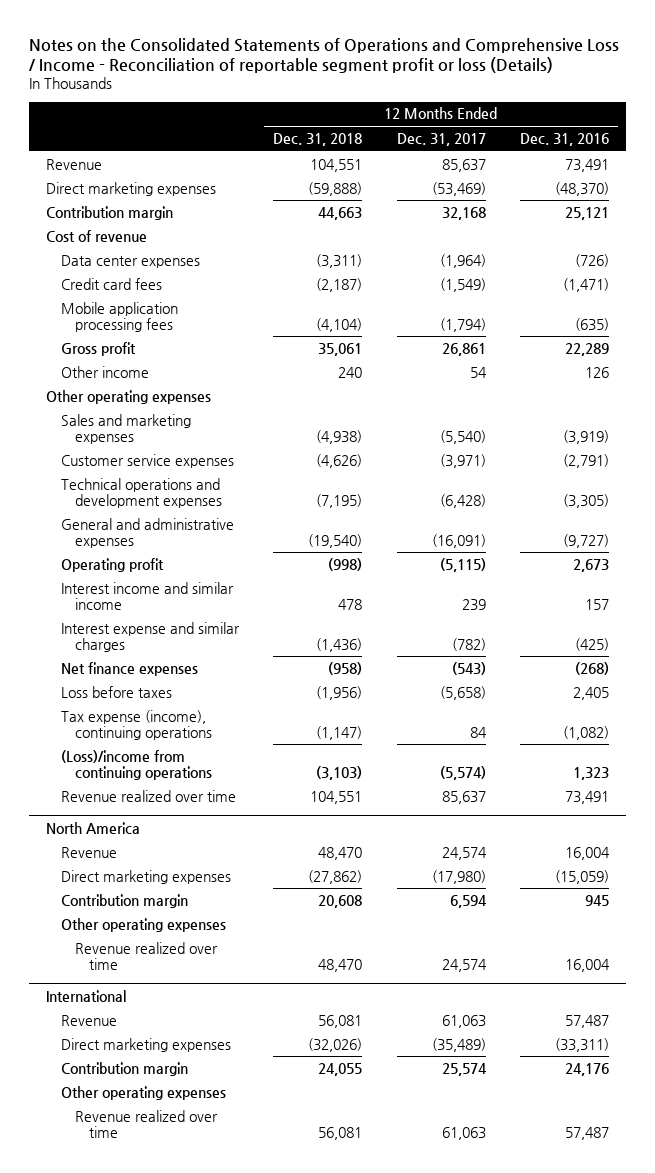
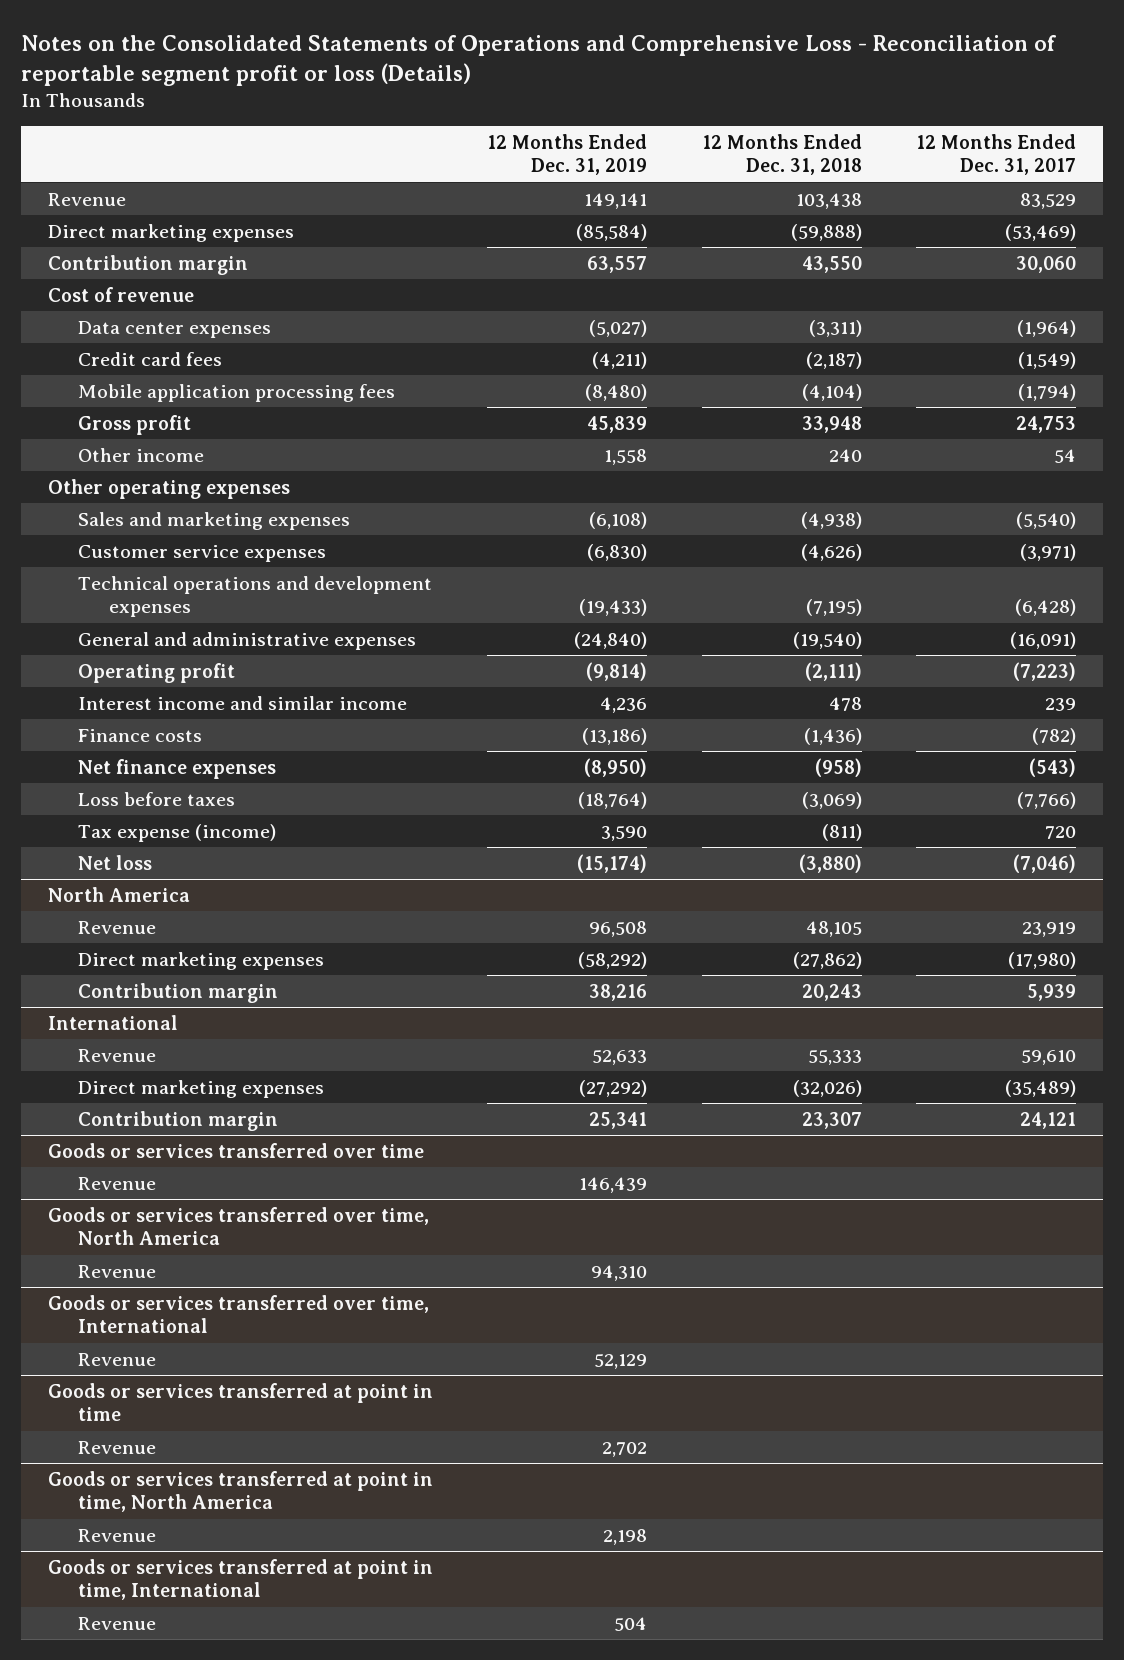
[28,37,619,74] Notes on the Consolidated Statements of Operations and Comprehensive Loss / Income - Reconciliation of reportable segment profit or loss (Details) -> [20,34,1056,86] Notes on the Consolidated Statements of Operations and Comprehensive Loss - Reconciliation of reportable segment profit or loss (Details)
[520,132,610,146] Dec. 31, 2016 -> none
none -> [487,133,648,176] 12 Months Ended Dec. 31, 2019
[310,158,363,172] 104,551 -> [795,192,862,209] 103,438
[441,158,486,172] 85,637 -> [1020,192,1077,209] 83,529
[318,206,363,220] 44,663 -> [801,255,862,273] 43,550
[441,206,486,220] 32,168 -> [1016,255,1077,273] 30,060
[318,342,363,356] 35,061 -> [801,415,862,433] 33,948
[441,342,486,356] 26,861 -> [1016,415,1077,433] 24,753
[328,557,363,571] (998) -> [804,661,862,681] (2,111)
[439,557,486,572] (5,115) -> [1013,661,1077,681] (7,223)
[60,621,240,652] Interest expense and similar charges -> [78,728,203,742] Finance costs
[60,749,213,780] (Loss)/income from continuing operations -> none
[60,789,236,802] Revenue realized over time -> none
[316,685,363,700] (1,956) -> [801,791,862,809] (3,069)
[439,685,486,700] (5,658) -> [1017,791,1077,809] (7,766)
[60,709,213,740] Tax expense (income), continuing operations -> [78,823,277,842] Tax expense (income)
[316,725,363,740] (1,147) -> [821,823,862,841] (811)
[469,726,487,738] 84 -> [1045,825,1077,839] 720
none -> [78,854,153,870] Net loss
[318,846,363,860] 48,470 -> [805,920,862,937] 48,105
[441,846,487,860] 24,574 -> [1022,921,1077,937] 23,919
[60,917,226,932] Other operating expenses -> none
[75,941,219,970] Revenue realized over time -> none
[318,894,363,908] 20,608 -> [801,983,862,1001] 20,243
[449,894,487,908] 6,594 -> [1027,983,1077,1001] 5,939
[318,1014,363,1028] 56,081 -> [807,1049,862,1065] 55,333
[441,1014,486,1028] 61,063 -> [1021,1049,1077,1065] 59,610
[60,1085,226,1100] Other operating expenses -> none
[75,1109,219,1138] Revenue realized over time -> none
[318,1062,363,1076] 24,055 -> [801,1111,862,1129] 23,307
[441,1062,487,1076] 25,574 -> [1020,1111,1077,1129] 24,121
none -> [47,1142,424,1158] Goods or services transferred over time
none -> [78,1176,157,1190] Revenue
none -> [47,1206,429,1246] Goods or services transferred over time, North America
none -> [78,1264,157,1278] Revenue
none -> [47,1294,429,1334] Goods or services transferred over time, International
none -> [78,1352,157,1366] Revenue
none -> [47,1382,433,1422] Goods or services transferred at point in time
none -> [78,1440,157,1454] Revenue
none -> [47,1470,433,1513] Goods or services transferred at point in time, North America
none -> [78,1528,157,1542] Revenue
none -> [47,1558,433,1601] Goods or services transferred at point in time, International
none -> [78,1616,157,1630] Revenue

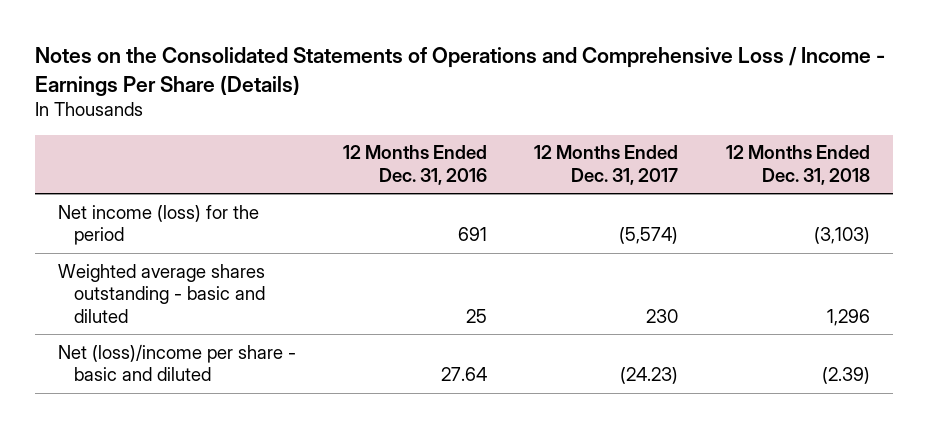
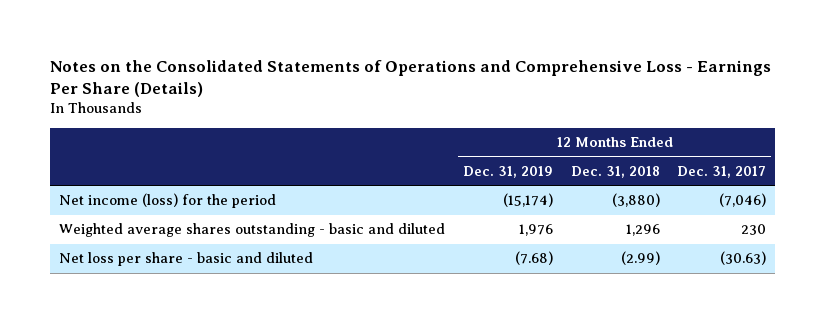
[34,47,885,96] Notes on the Consolidated Statements of Operations and Comprehensive Loss / Income - Earnings Per Share (Details) -> [49,59,771,97] Notes on the Consolidated Statements of Operations and Comprehensive Loss - Earnings Per Share (Details)
[343,145,488,186] 12 Months Ended Dec. 31, 2016 -> none
none -> [462,165,553,178] Dec. 31, 2019
[619,227,679,245] (5,574) -> [719,193,767,208] (7,046)
[813,227,870,245] (3,103) -> [611,193,660,208] (3,880)
[58,343,297,382] Net (loss)/income per share - basic and diluted -> [58,252,313,267] Net loss per share - basic and diluted
[620,367,679,385] (24.23) -> [720,251,767,266] (30.63)
[821,367,870,385] (2.39) -> [620,251,660,266] (2.99)

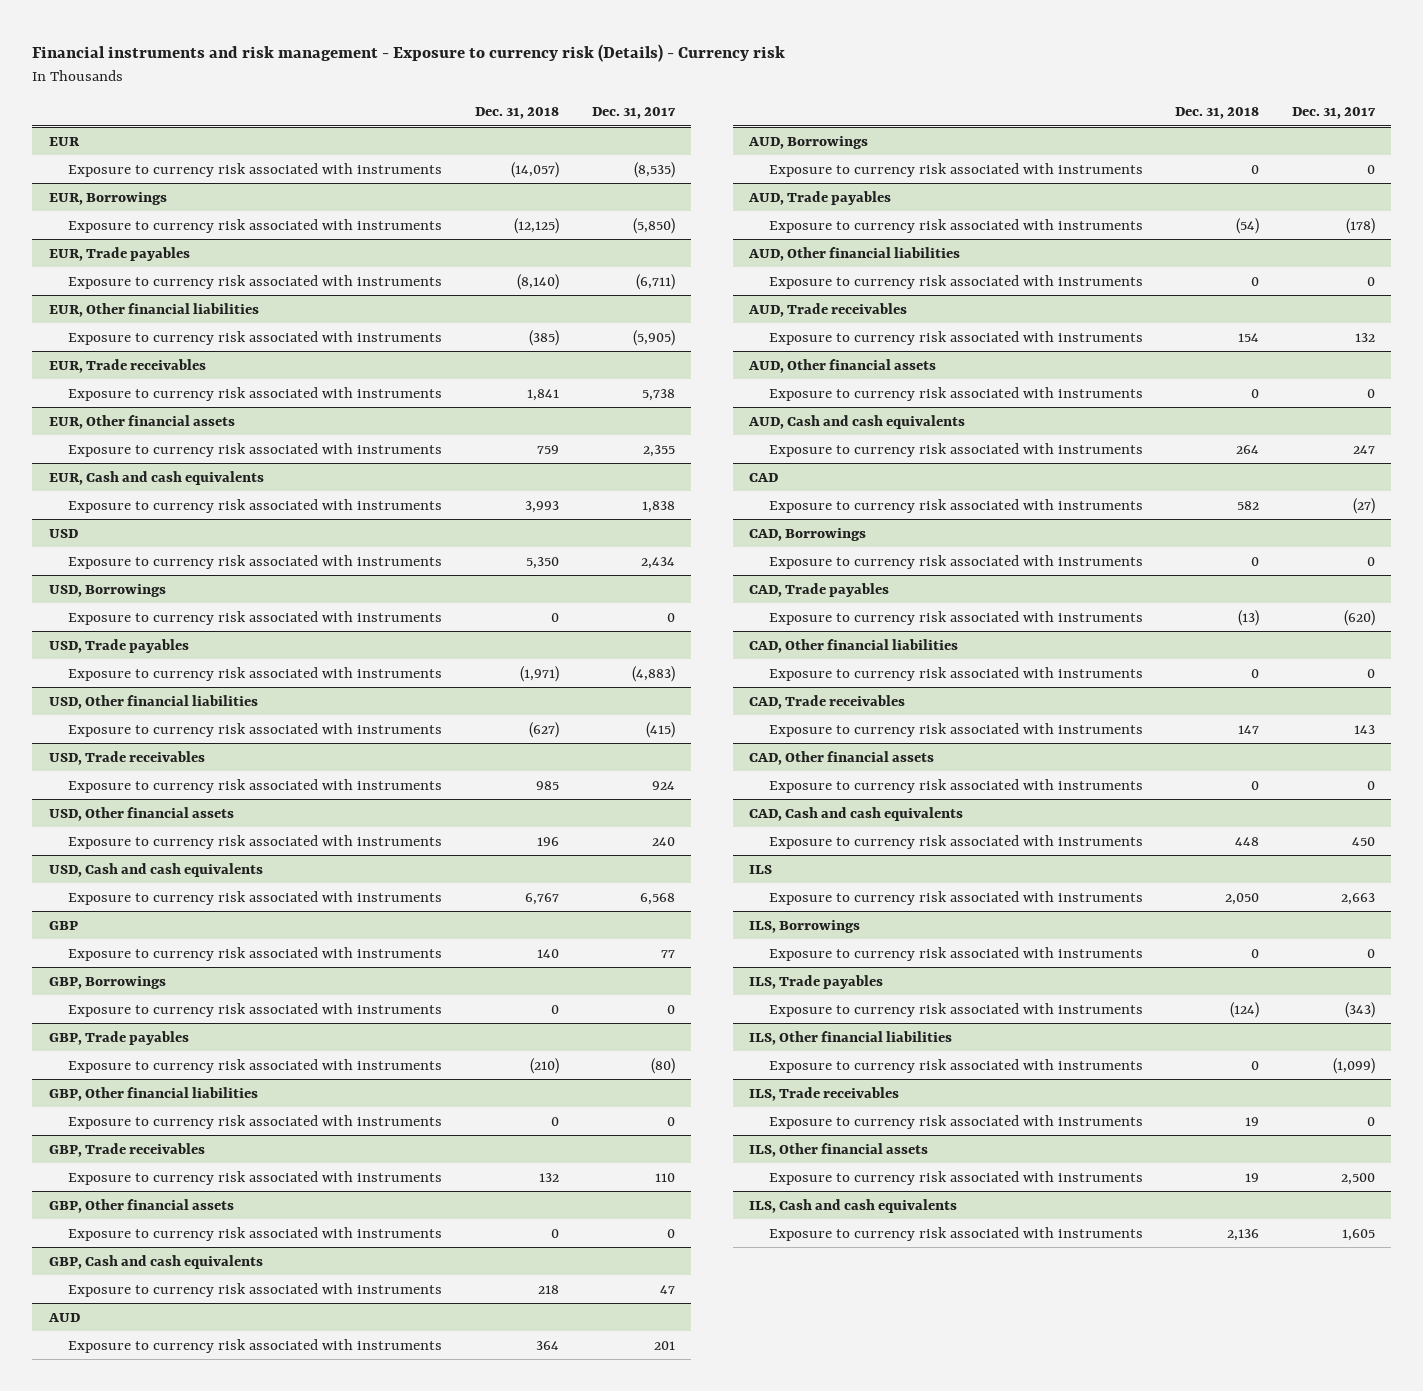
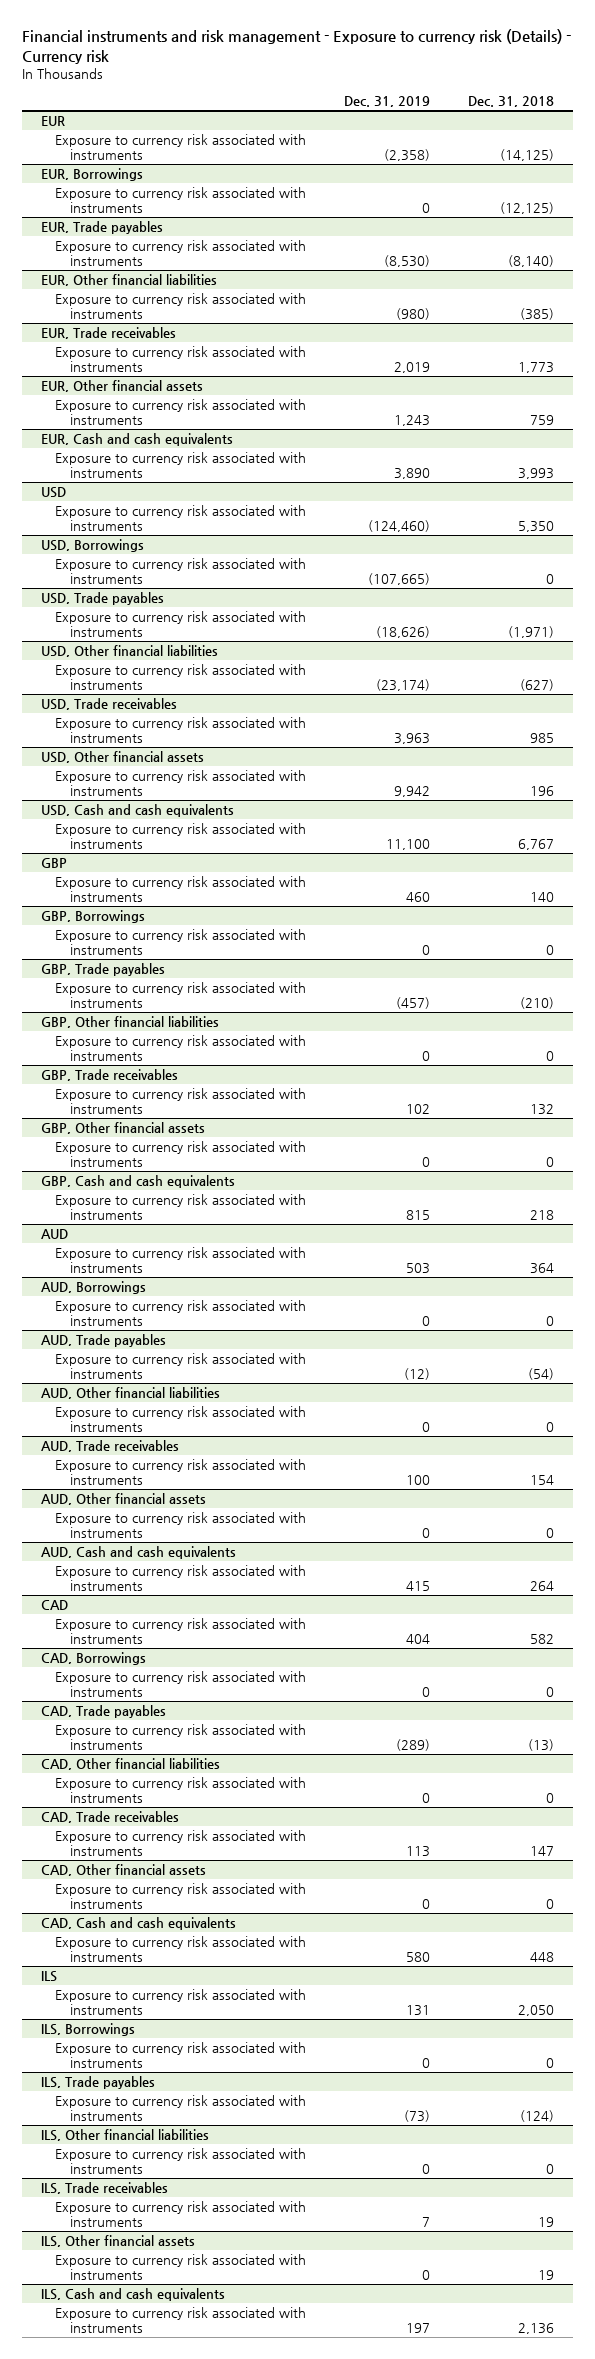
[591,107,676,120] Dec. 31, 2017 -> none
none -> [344,95,431,107] Dec. 31, 2019
[511,161,560,178] (14,057) -> [500,148,555,161] (14,125)
[527,388,560,401] 1,841 -> [518,361,555,373] 1,773

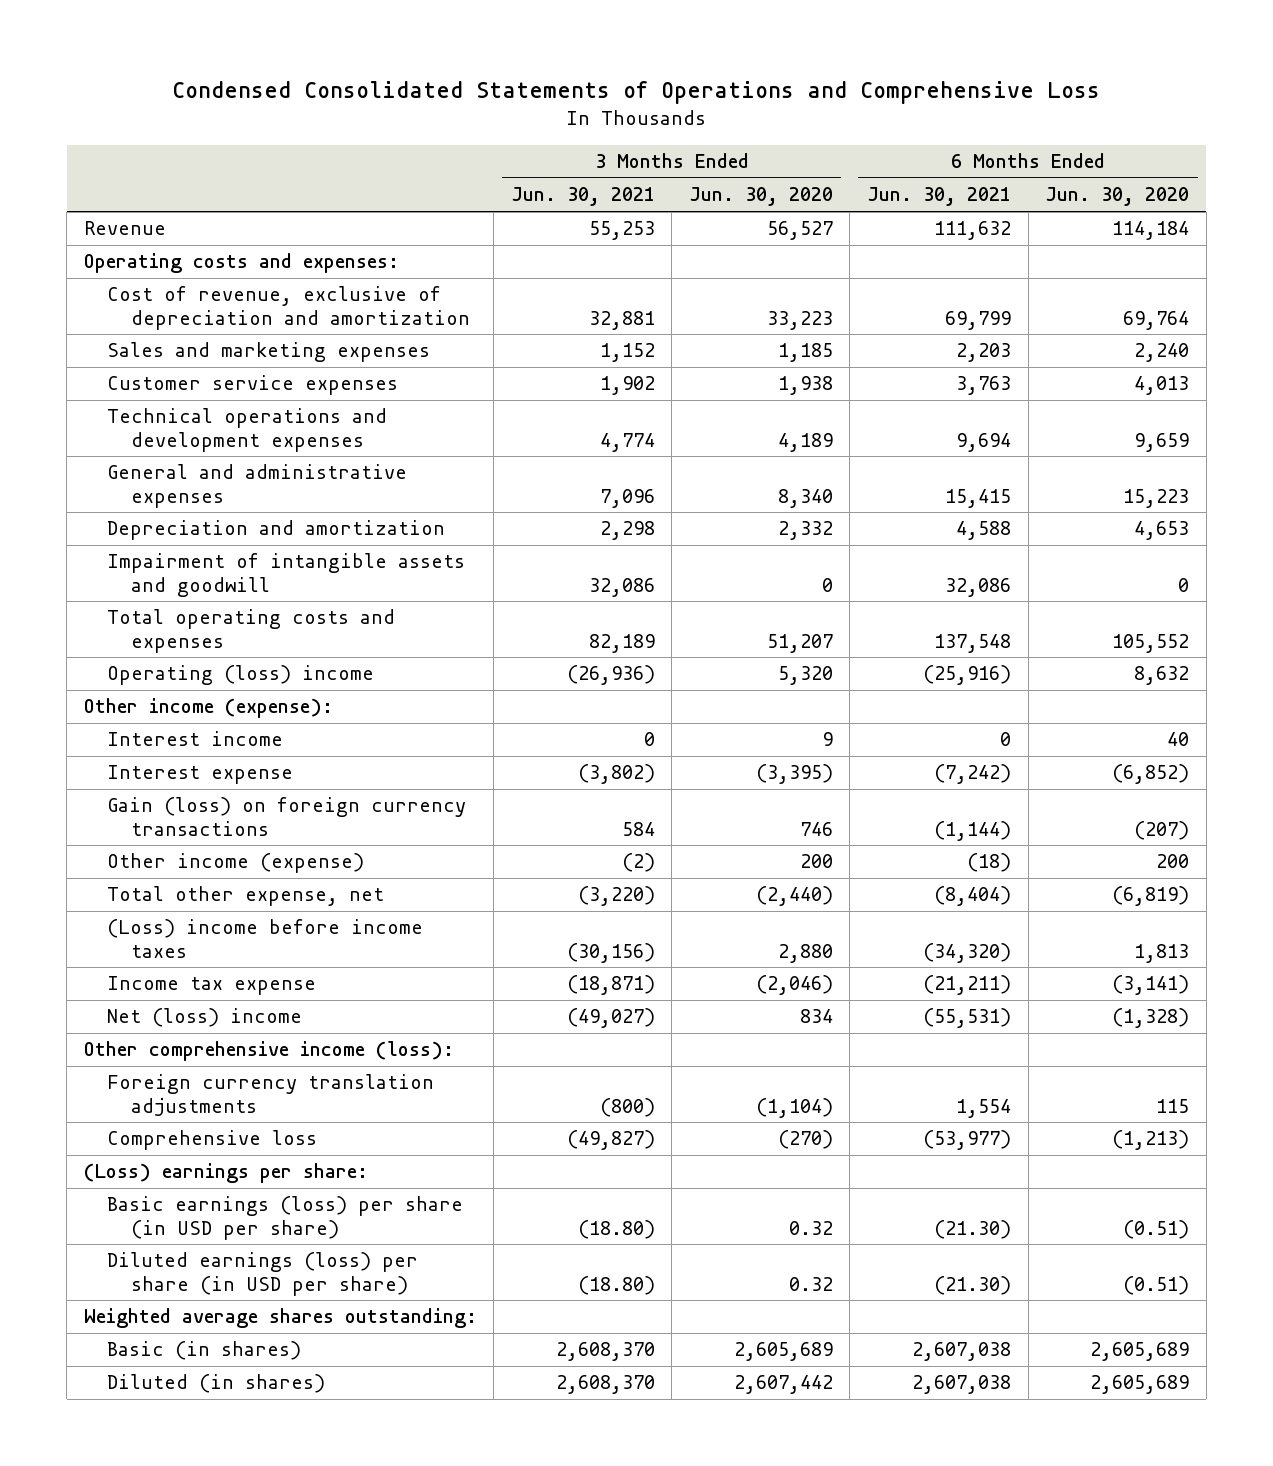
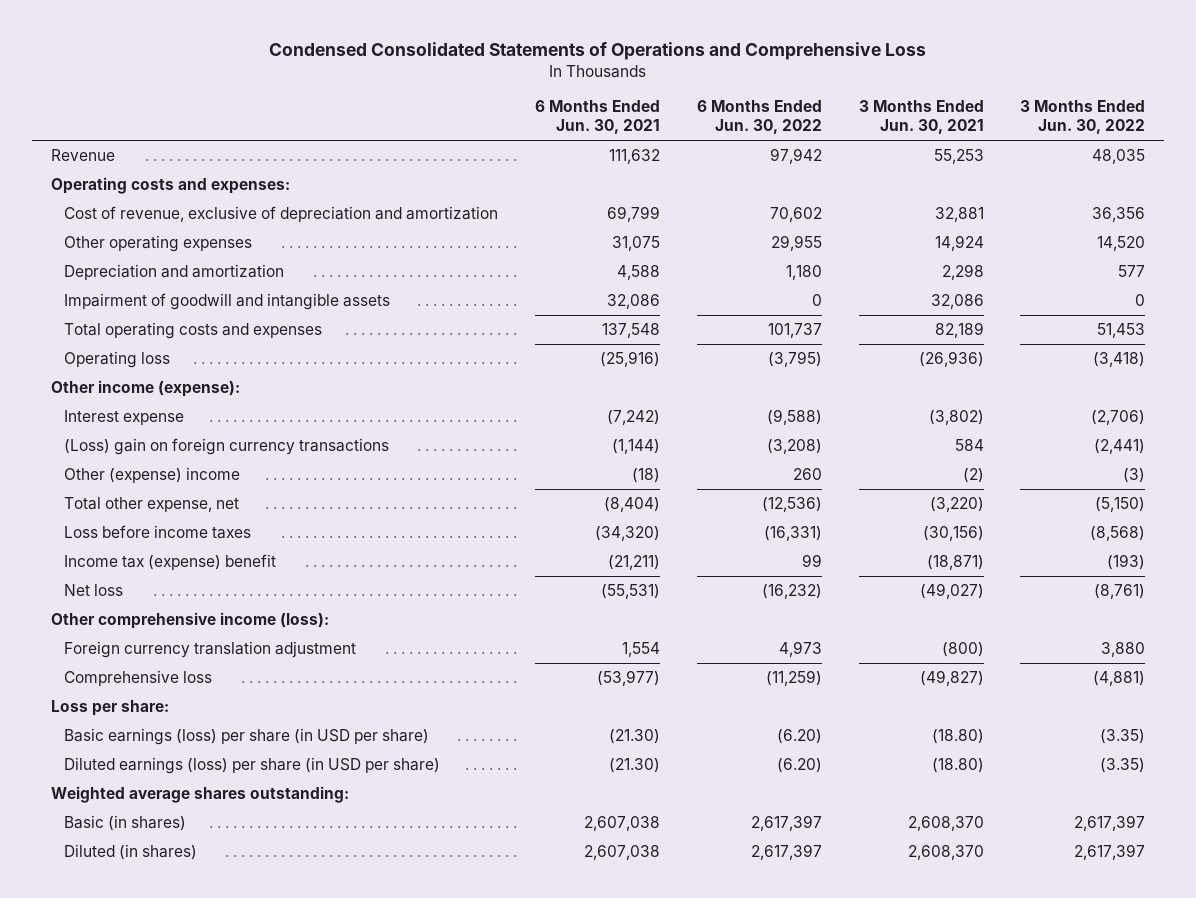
[688,187,833,207] Jun. 30, 2020 -> none
[1045,187,1190,207] Jun. 30, 2020 -> none
none -> [696,100,822,135] 6 Months Ended Jun. 30, 2022
none -> [1020,100,1146,135] 3 Months Ended Jun. 30, 2022
[107,342,431,363] Sales and marketing expenses -> none
[107,375,399,396] Customer service expenses -> none
[107,408,388,452] Technical operations and development expenses -> none
[107,464,408,508] General and administrative expenses -> none
none -> [64,235,253,253] Other operating expenses
[107,553,466,597] Impairment of intangible assets and goodwill -> [64,293,391,311] Impairment of goodwill and intangible assets
[107,665,375,686] Operating (loss) income -> [64,351,171,369] Operating loss
[107,731,284,747] Interest income -> none
[107,797,467,836] Gain (loss) on foreign currency transactions -> [64,438,390,456] (Loss) gain on foreign currency transactions
[107,853,365,874] Other income (expense) -> [64,467,241,484] Other (expense) income
[107,919,424,958] (Loss) income before income taxes -> [64,525,252,540] Loss before income taxes
[107,976,317,996] Income tax expense -> [64,554,277,571] Income tax (expense) benefit
[107,1008,303,1028] Net (loss) income -> [64,584,124,597] Net loss
[107,1074,435,1116] Foreign currency translation adjustments -> [64,641,357,659] Foreign currency translation adjustment
[83,1163,368,1184] (Loss) earnings per share: -> [50,700,169,717] Loss per share:

